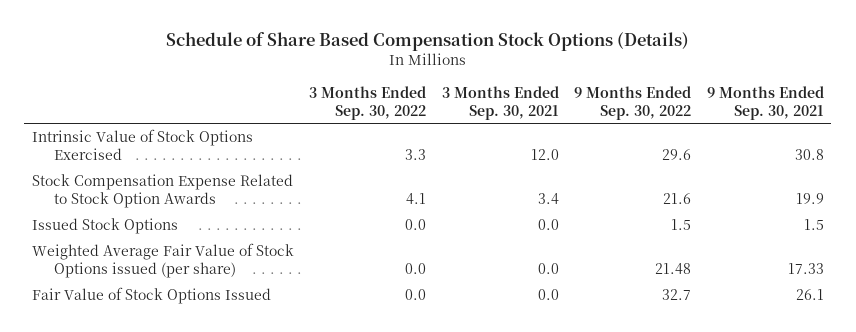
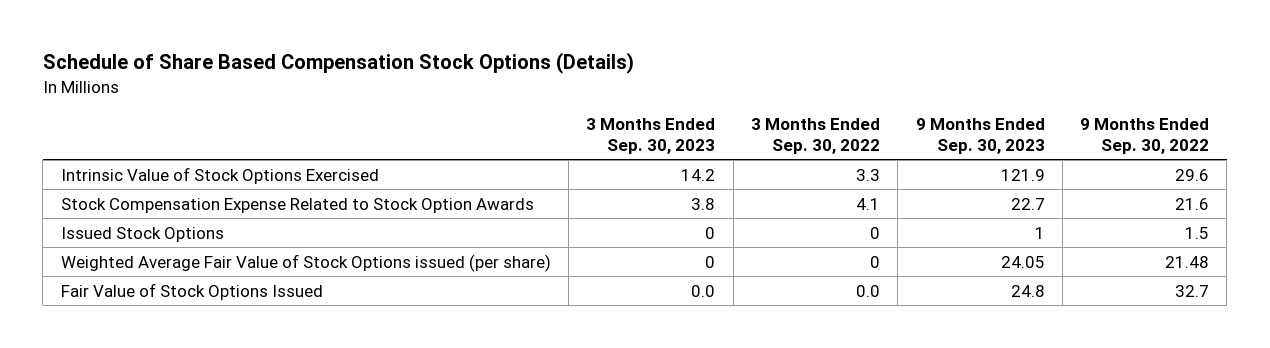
[441,85,559,120] 3 Months Ended Sep. 30, 2021 -> none
[706,85,824,120] 9 Months Ended Sep. 30, 2021 -> none
none -> [586,118,716,154] 3 Months Ended Sep. 30, 2023
none -> [915,118,1045,154] 9 Months Ended Sep. 30, 2023
[405,219,427,231] 0.0 -> [869,226,880,239] 0
[405,262,427,274] 0.0 -> [869,255,880,268] 0

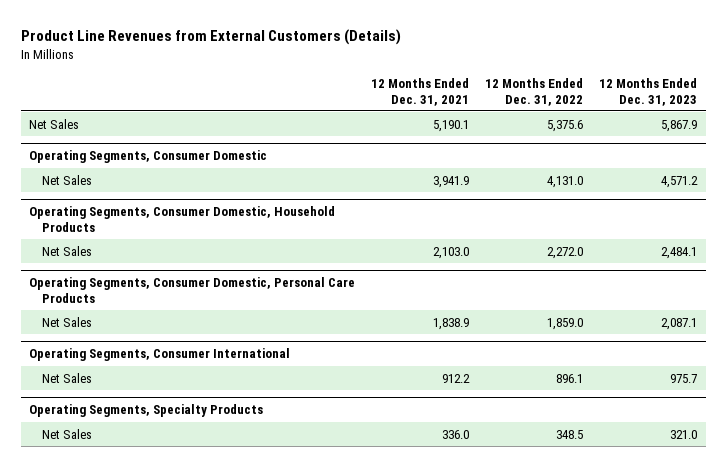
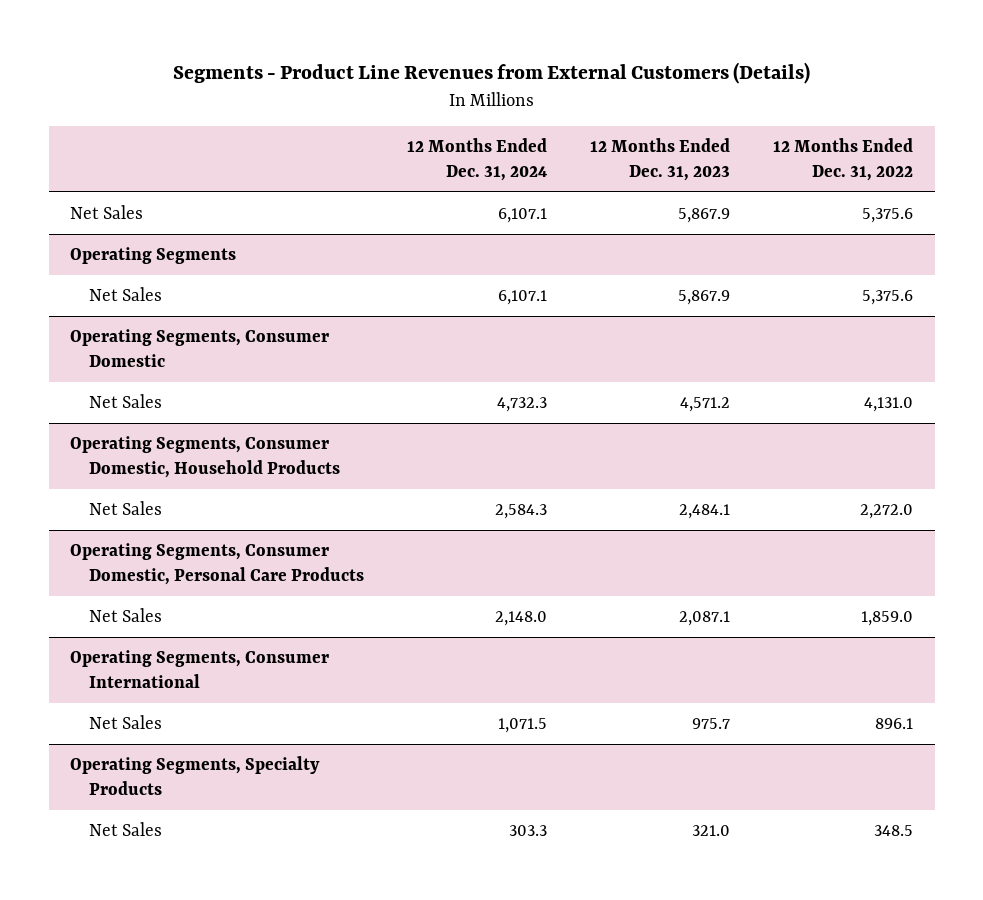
[20,28,401,45] Product Line Revenues from External Customers (Details) -> [172,62,810,85] Segments - Product Line Revenues from External Customers (Details)
[370,78,469,106] 12 Months Ended Dec. 31, 2021 -> none
none -> [406,138,547,182] 12 Months Ended Dec. 31, 2024
none -> [70,247,237,265] Operating Segments
none -> [88,287,162,302] Net Sales

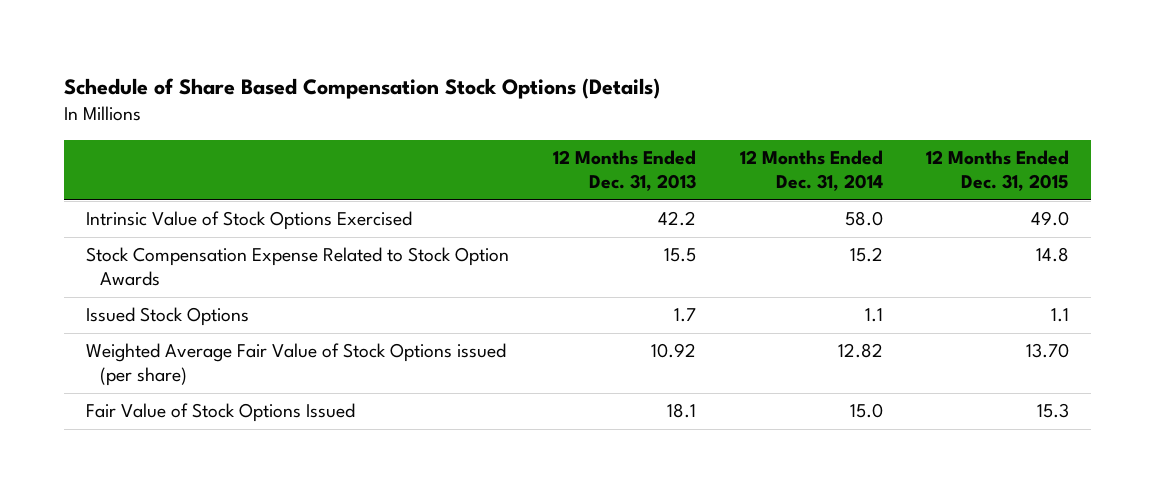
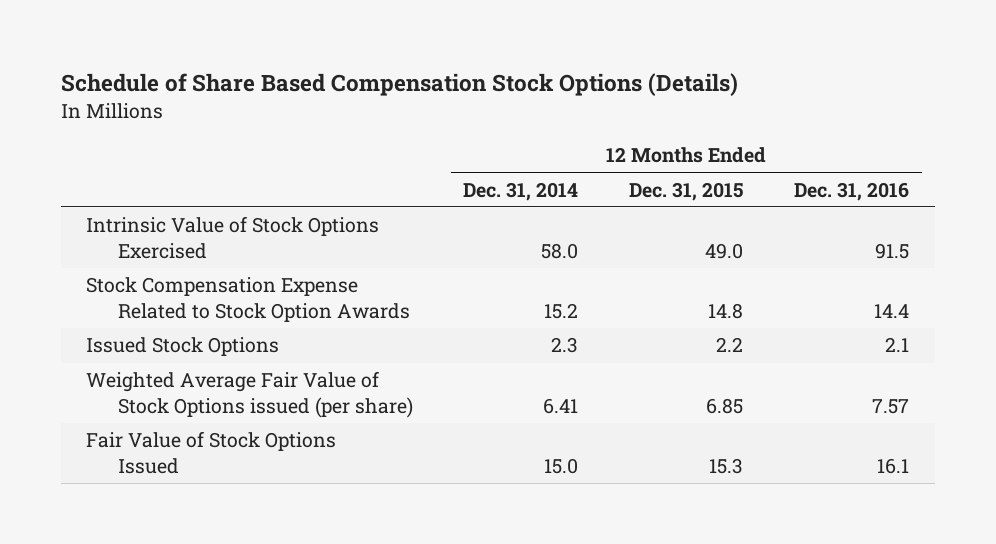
[552,150,696,192] 12 Months Ended Dec. 31, 2013 -> none
none -> [794,181,910,201] Dec. 31, 2016
[864,308,883,323] 1.1 -> [551,337,579,354] 2.3
[1051,308,1070,323] 1.1 -> [716,337,744,353] 2.2
[837,343,883,359] 12.82 -> [543,397,579,414] 6.41
[1026,343,1070,359] 13.70 -> [706,397,744,414] 6.85

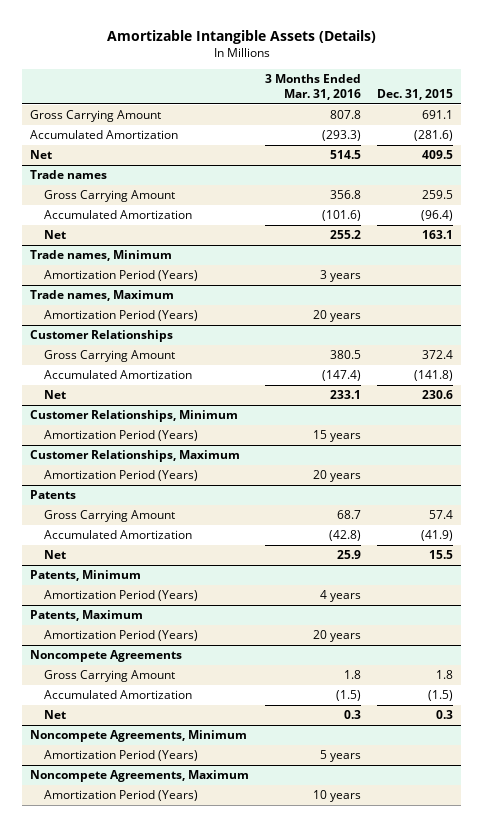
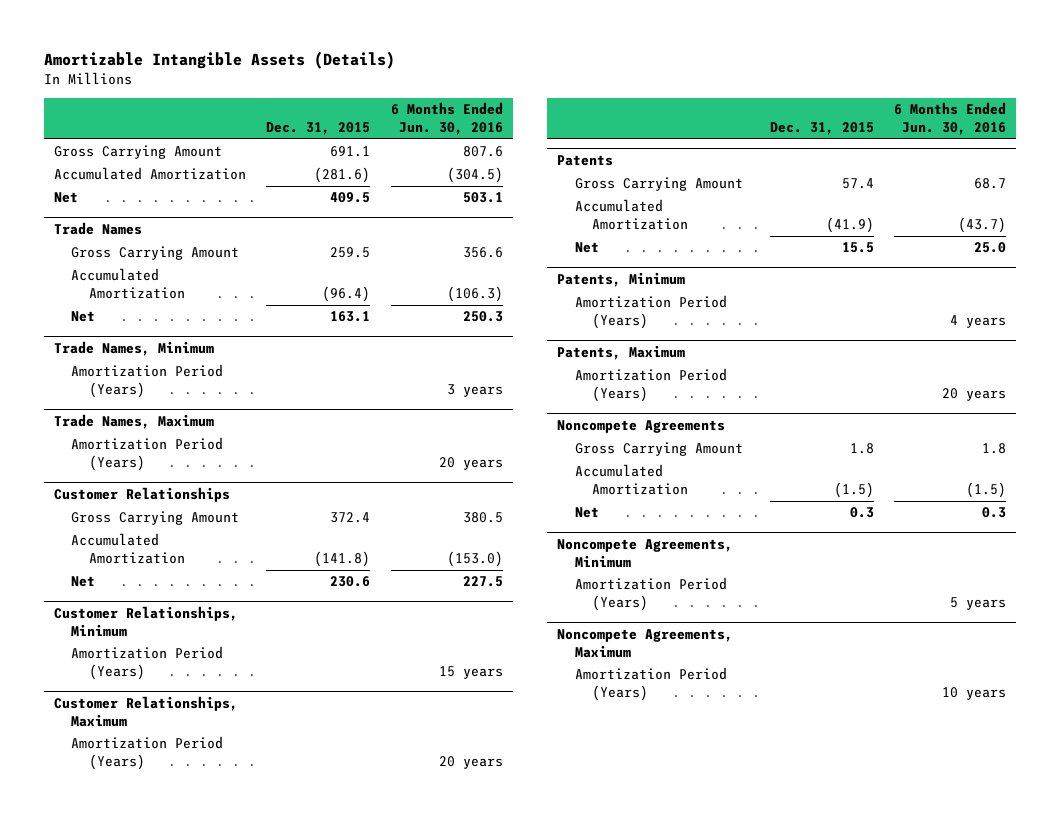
[265,74,362,100] 3 Months Ended Mar. 31, 2016 -> none
none -> [390,102,503,135] 6 Months Ended Jun. 30, 2016
[30,170,108,180] Trade names -> [54,222,143,236] Trade Names
[30,250,173,262] Trade names, Minimum -> [54,341,215,357] Trade Names, Minimum
[30,290,175,302] Trade names, Maximum -> [54,414,215,430] Trade Names, Maximum

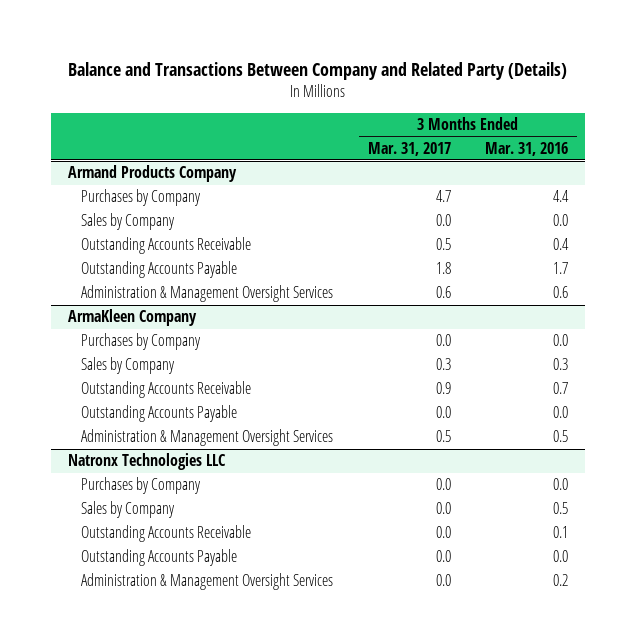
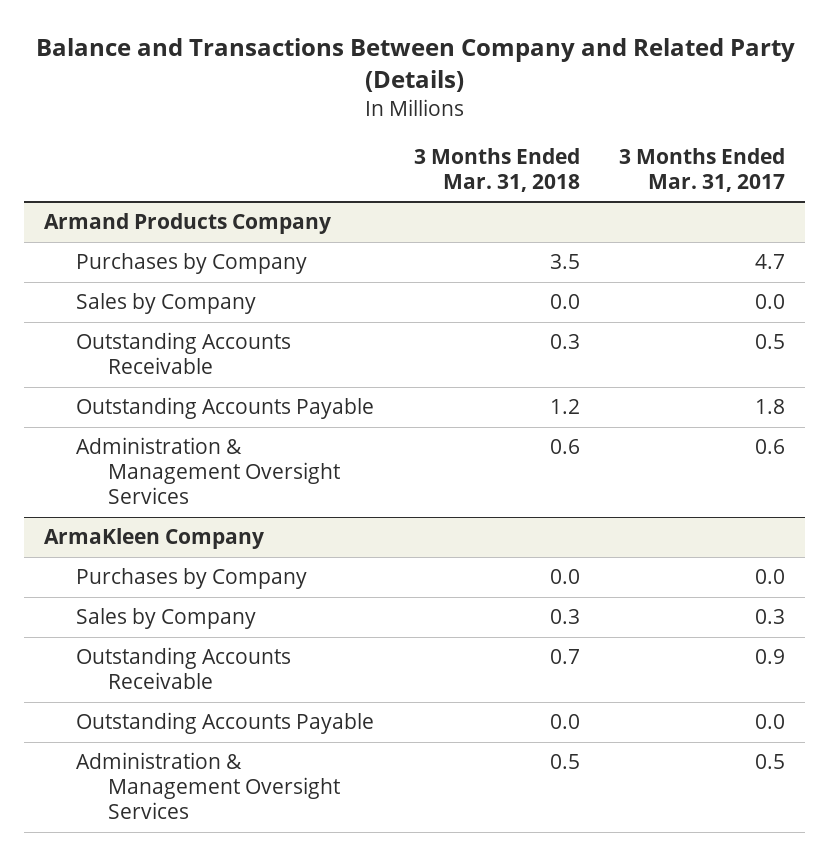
[485,141,569,156] Mar. 31, 2016 -> none
none -> [413,147,580,192] 3 Months Ended Mar. 31, 2018
[68,453,227,471] Natronx Technologies LLC -> none
[81,477,202,495] Purchases by Company -> none
[81,501,176,519] Sales by Company -> none
[81,525,252,543] Outstanding Accounts Receivable -> none
[81,549,238,567] Outstanding Accounts Payable -> none
[81,573,334,591] Administration & Management Oversight Services -> none

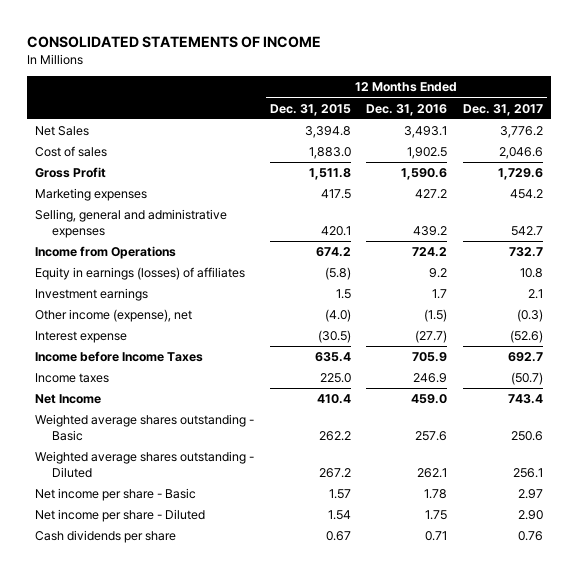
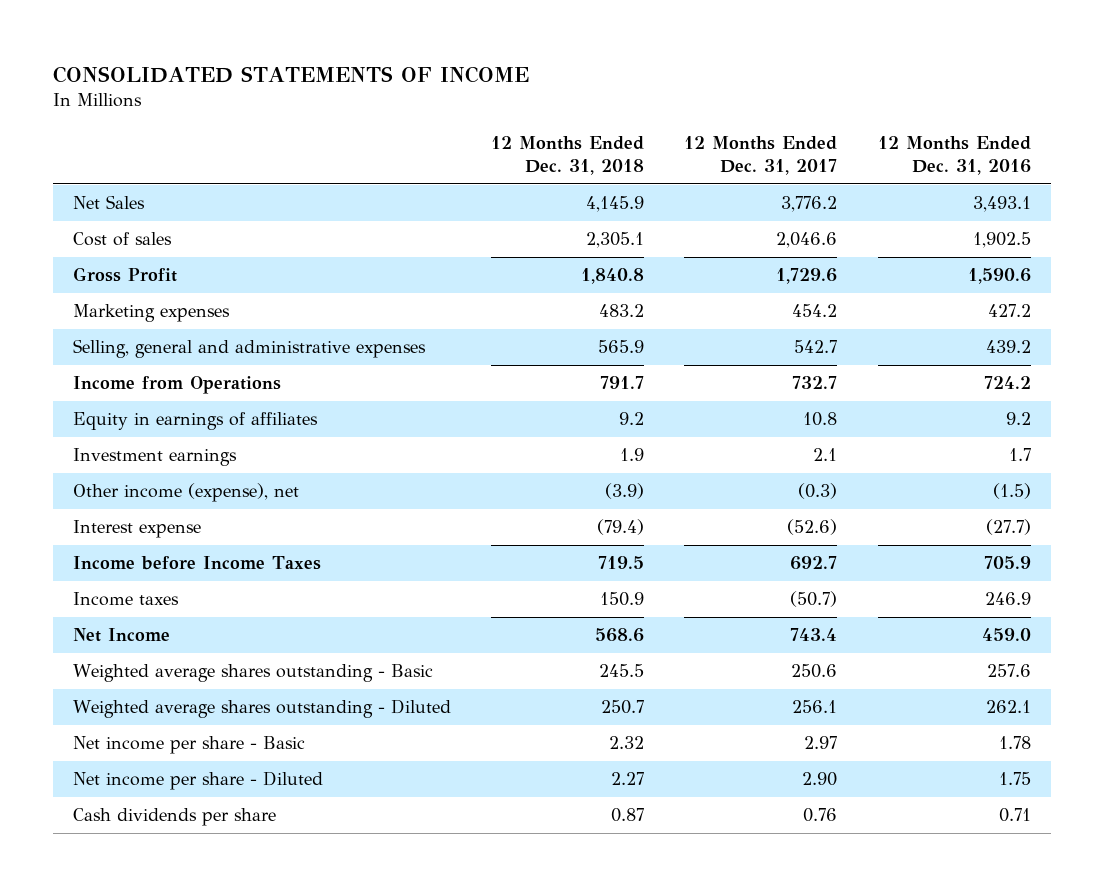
[269,103,351,116] Dec. 31, 2015 -> none
none -> [491,135,645,176] 12 Months Ended Dec. 31, 2018
[34,267,245,281] Equity in earnings (losses) of affiliates -> [73,412,319,431] Equity in earnings of affiliates

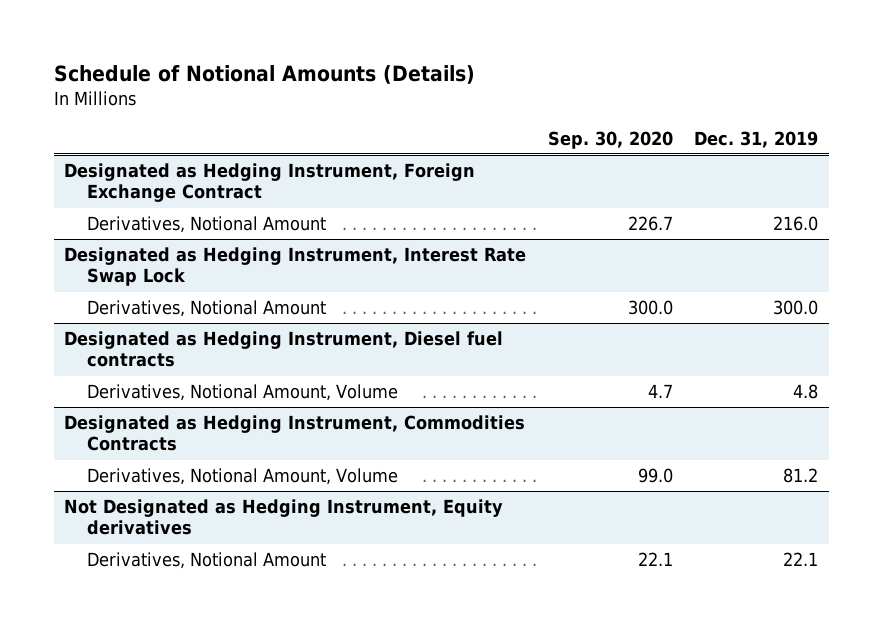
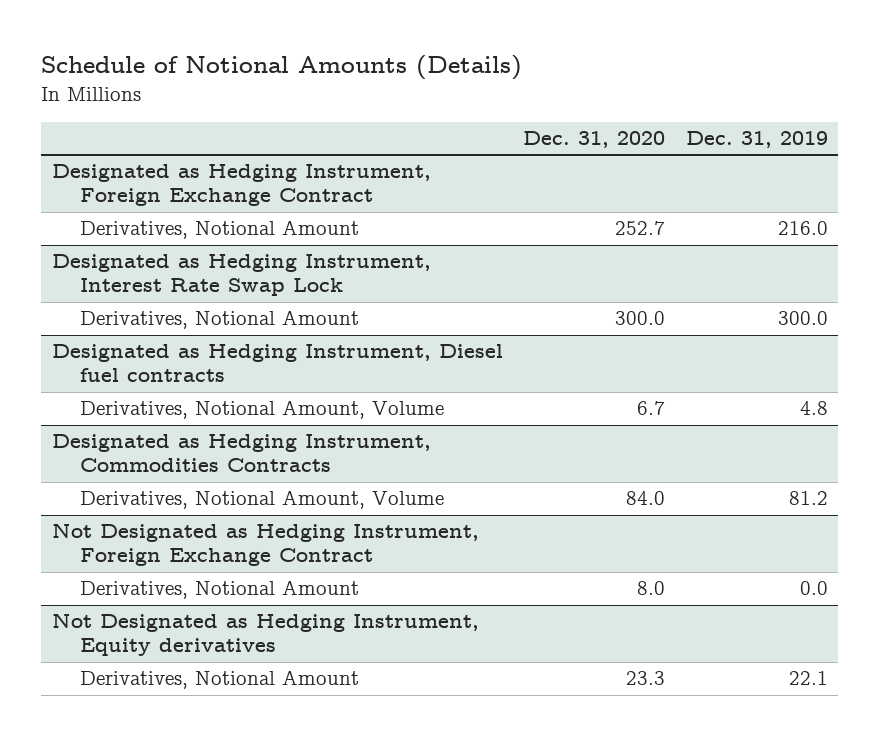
[547,130,673,149] Sep. 30, 2020 -> none
none -> [523,131,666,149] Dec. 31, 2020
none -> [51,523,479,567] Not Designated as Hedging Instrument, Foreign Exchange Contract
none -> [80,580,360,600] Derivatives, Notional Amount

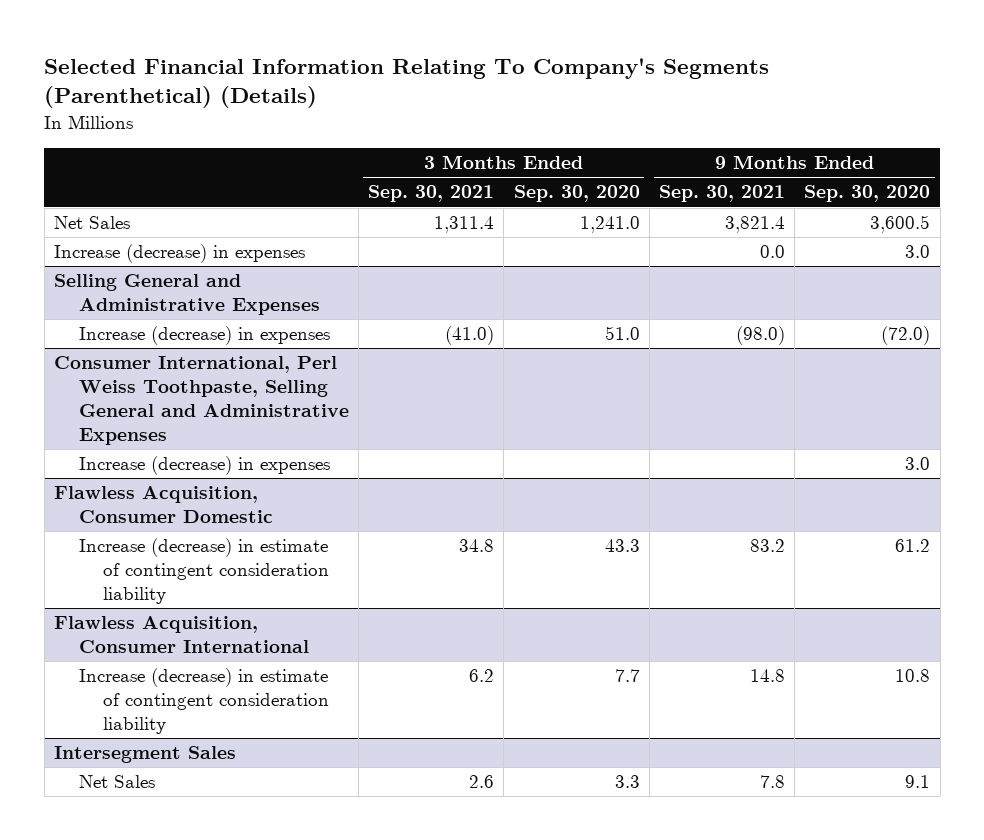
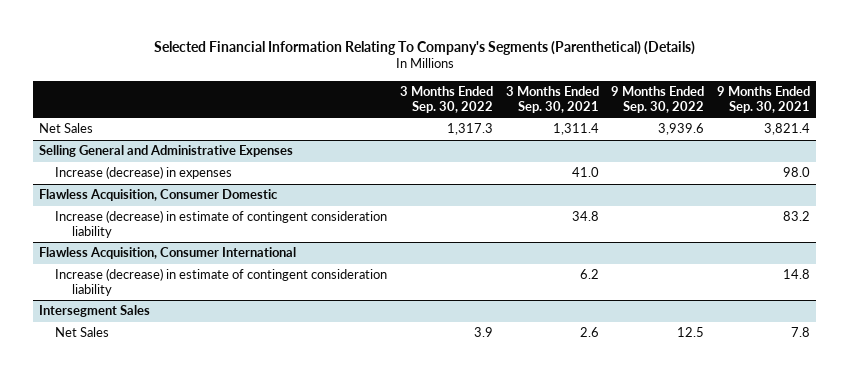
[513,185,640,203] Sep. 30, 2020 -> none
[804,185,931,203] Sep. 30, 2020 -> none
none -> [399,86,493,113] 3 Months Ended Sep. 30, 2022
none -> [611,86,705,113] 9 Months Ended Sep. 30, 2022
[53,244,305,264] Increase (decrease) in expenses -> none
[53,356,349,445] Consumer International, Perl Weiss Toothpaste, Selling General and Administrative Expenses -> none
[78,456,330,476] Increase (decrease) in expenses -> none
[445,326,495,346] (41.0) -> [571,167,599,178] 41.0
[735,326,785,346] (98.0) -> [783,167,811,178] 98.0

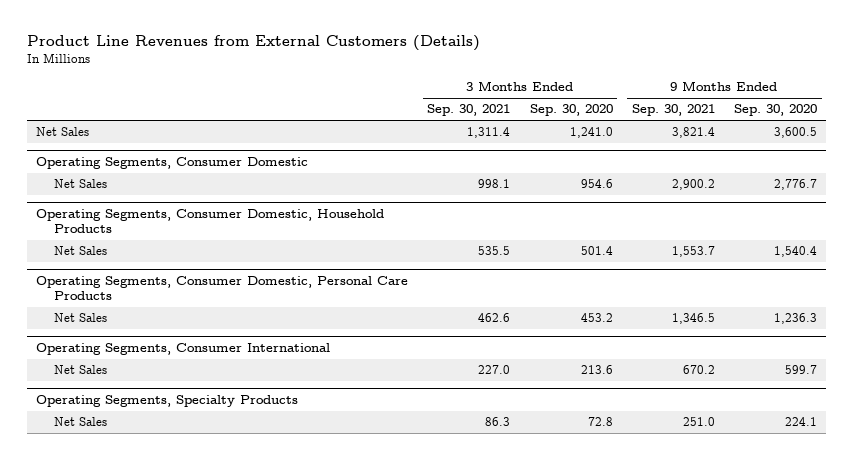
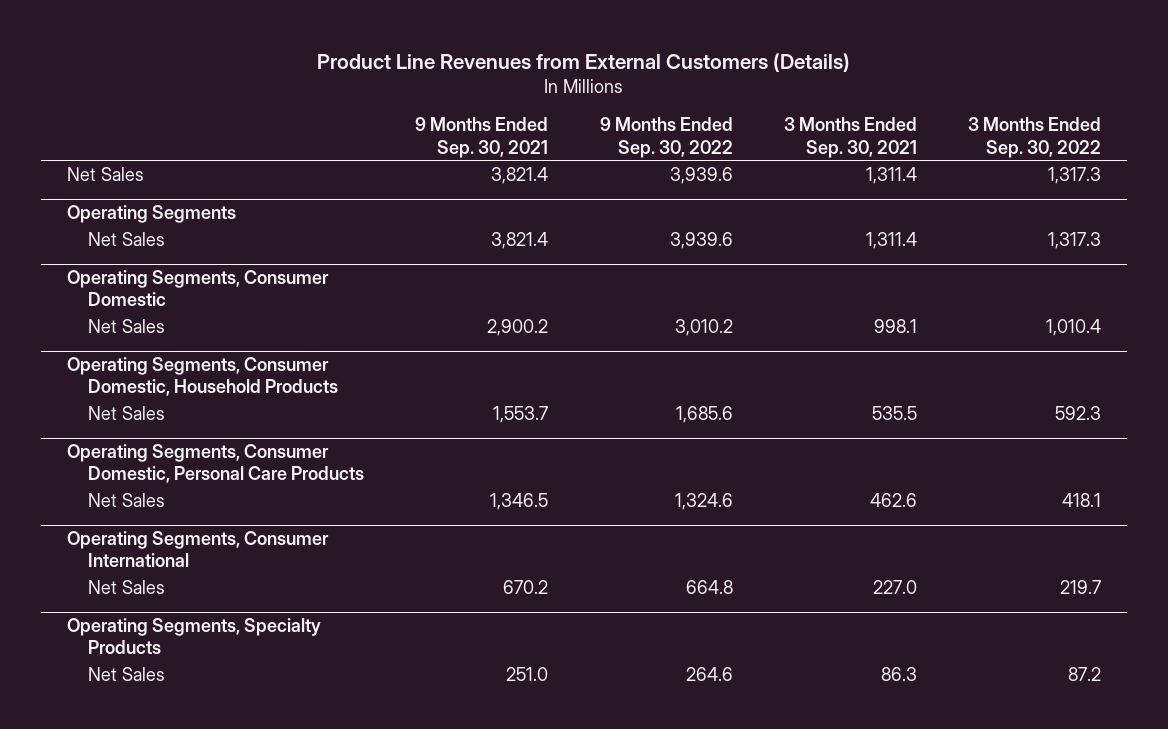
[529,104,613,117] Sep. 30, 2020 -> none
[733,104,817,117] Sep. 30, 2020 -> none
none -> [599,117,733,158] 9 Months Ended Sep. 30, 2022
none -> [968,117,1102,158] 3 Months Ended Sep. 30, 2022
none -> [67,205,237,224] Operating Segments
none -> [87,232,165,247] Net Sales

